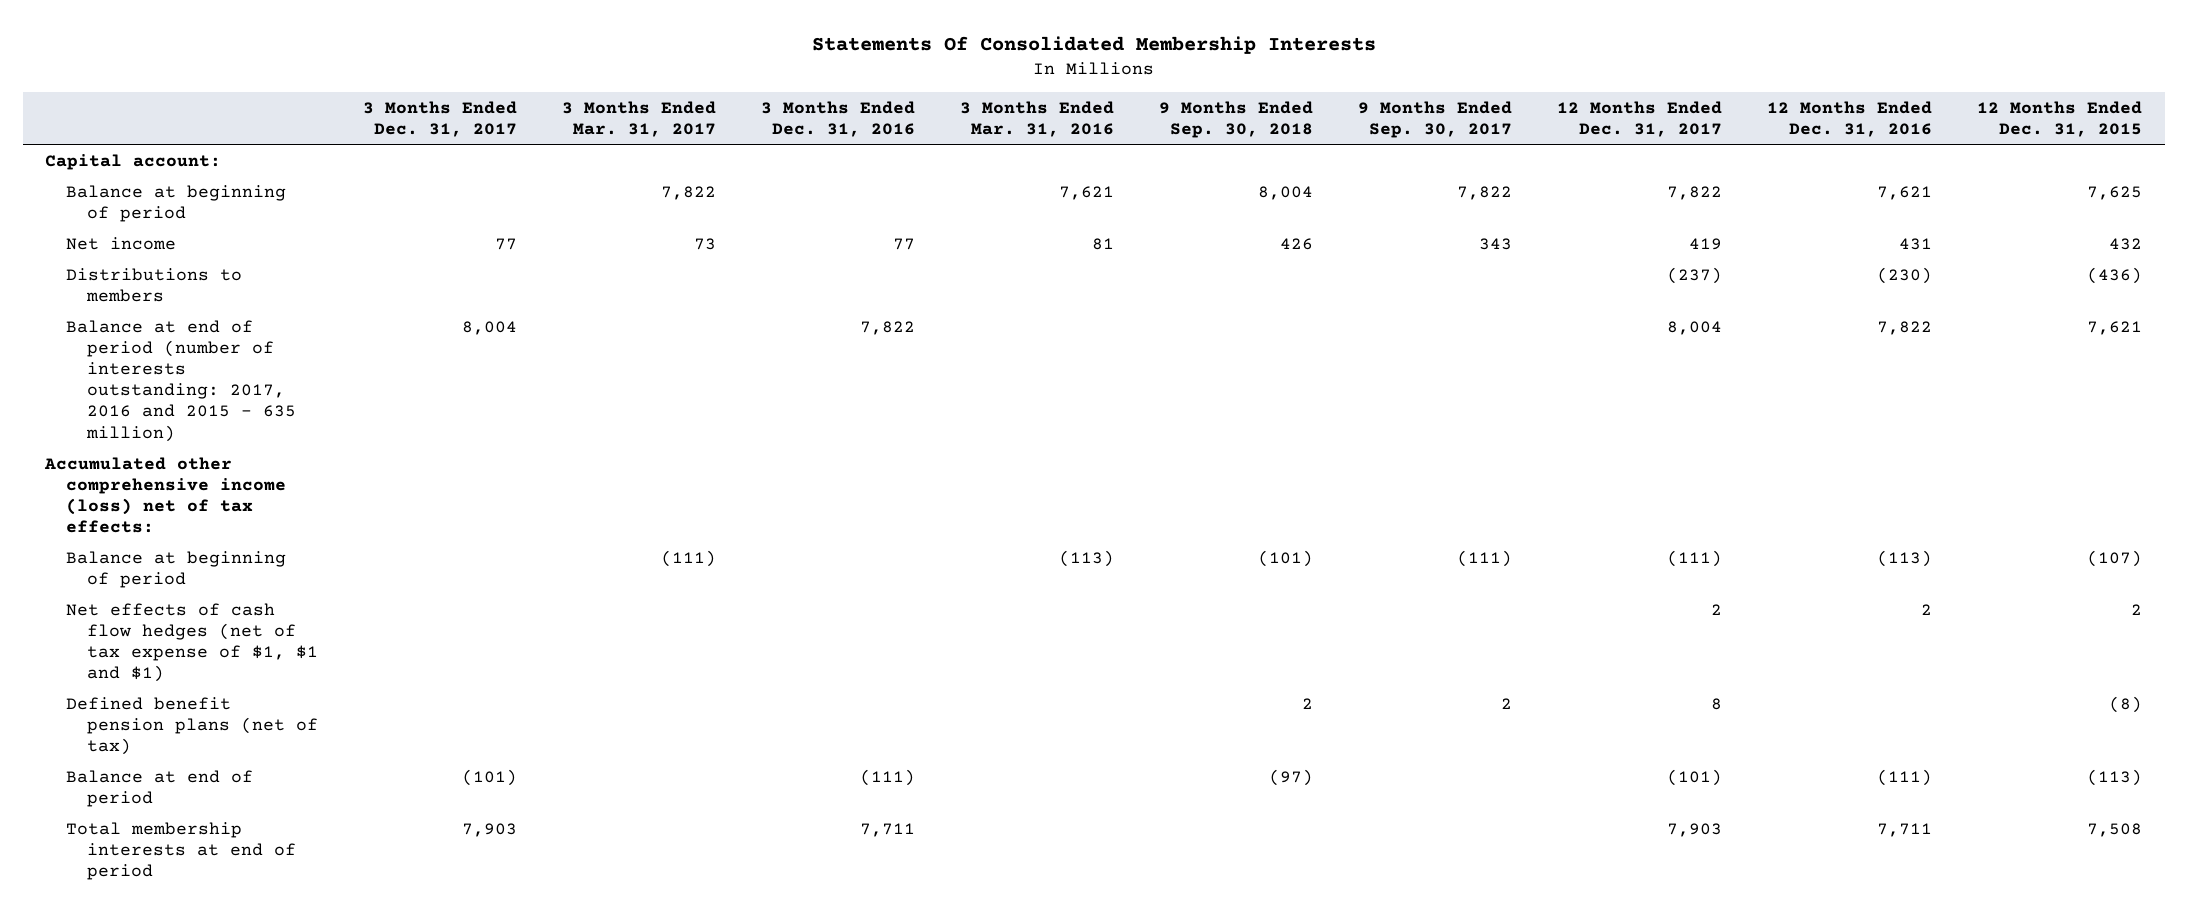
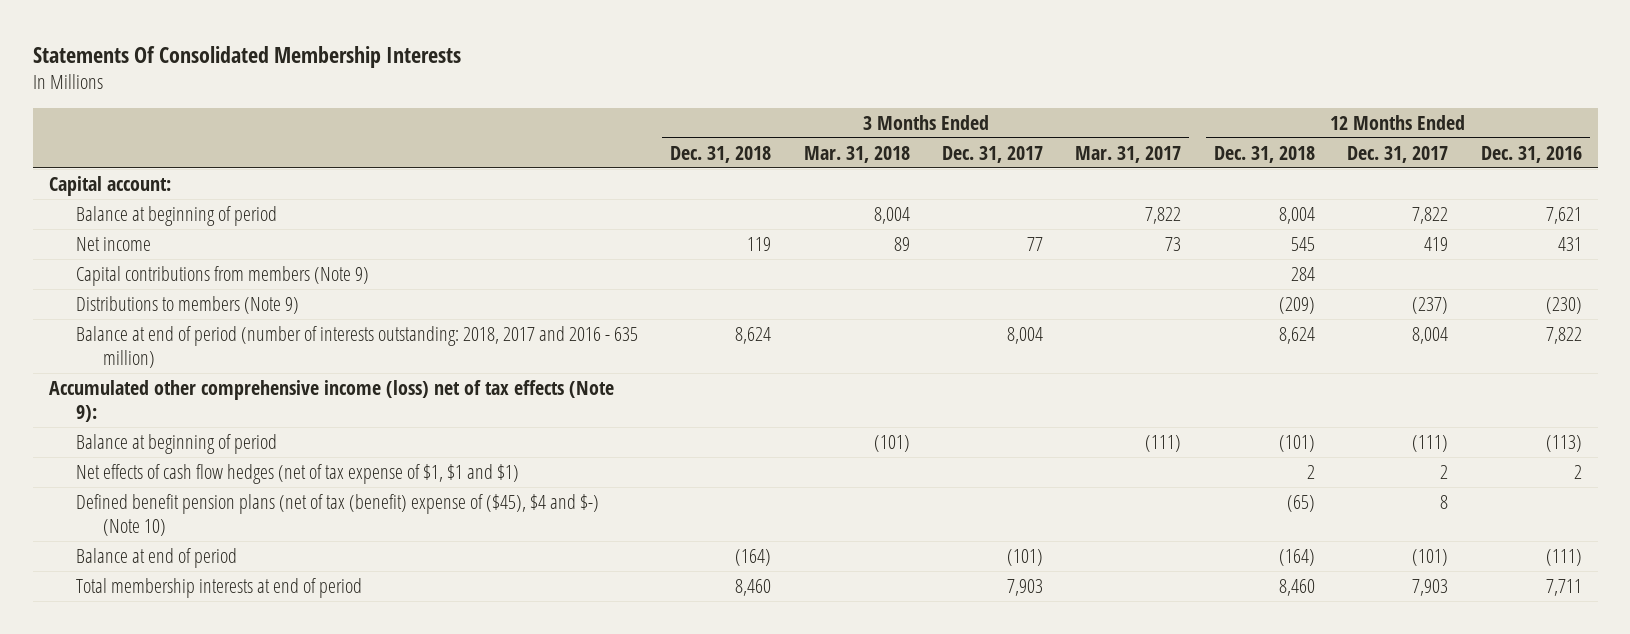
[761,100,916,138] 3 Months Ended Dec. 31, 2016 -> none
[960,100,1115,138] 3 Months Ended Mar. 31, 2016 -> none
[1159,100,1314,139] 9 Months Ended Sep. 30, 2018 -> none
[1358,100,1513,139] 9 Months Ended Sep. 30, 2017 -> none
[1977,100,2143,138] 12 Months Ended Dec. 31, 2015 -> none
none -> [670,145,772,163] Dec. 31, 2018
none -> [803,145,910,163] Mar. 31, 2018
none -> [1213,145,1315,163] Dec. 31, 2018
none -> [75,265,369,286] Capital contributions from members (Note 9)
[66,267,243,302] Distributions to members -> [75,295,299,314] Distributions to members (Note 9)
[66,319,297,442] Balance at end of period (number of interests outstanding: 2017, 2016 and 2015 - 635 million) -> [75,325,638,368] Balance at end of period (number of interests outstanding: 2018, 2017 and 2016 - 635 million)
[44,456,287,534] Accumulated other comprehensive income (loss) net of tax effects: -> [48,379,614,422] Accumulated other comprehensive income (loss) net of tax effects (Note 9):
[66,696,319,756] Defined benefit pension plans (net of tax) -> [75,493,599,536] Defined benefit pension plans (net of tax (benefit) expense of ($45), $4 and $-) (Note 10)

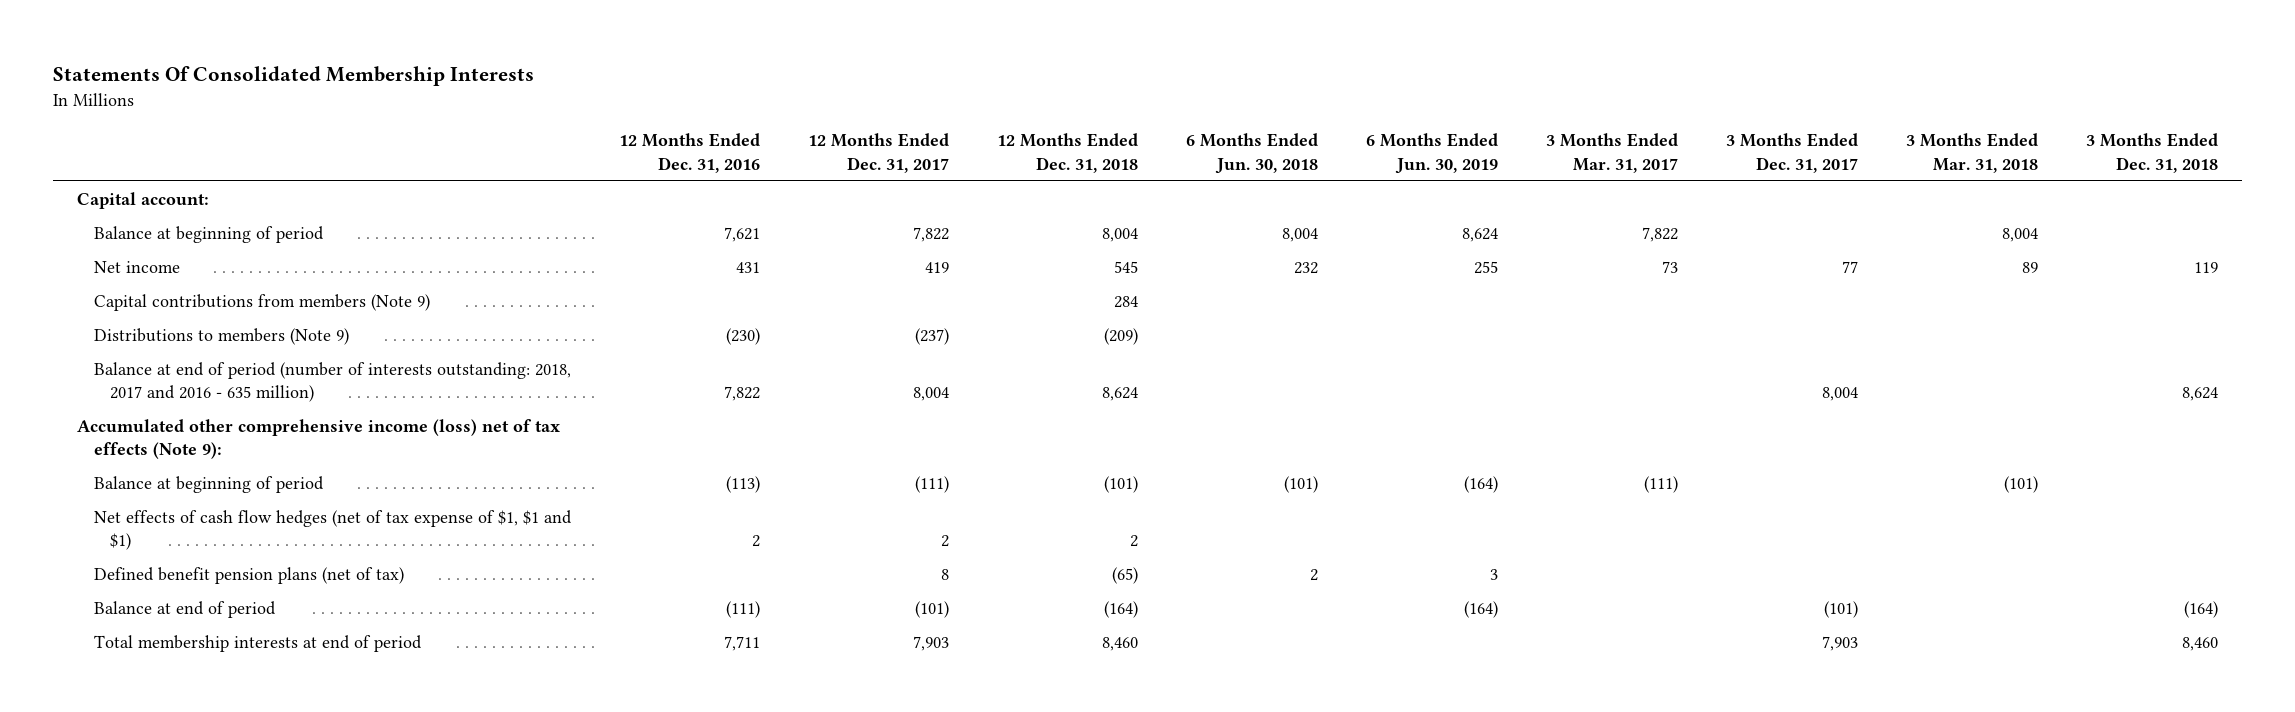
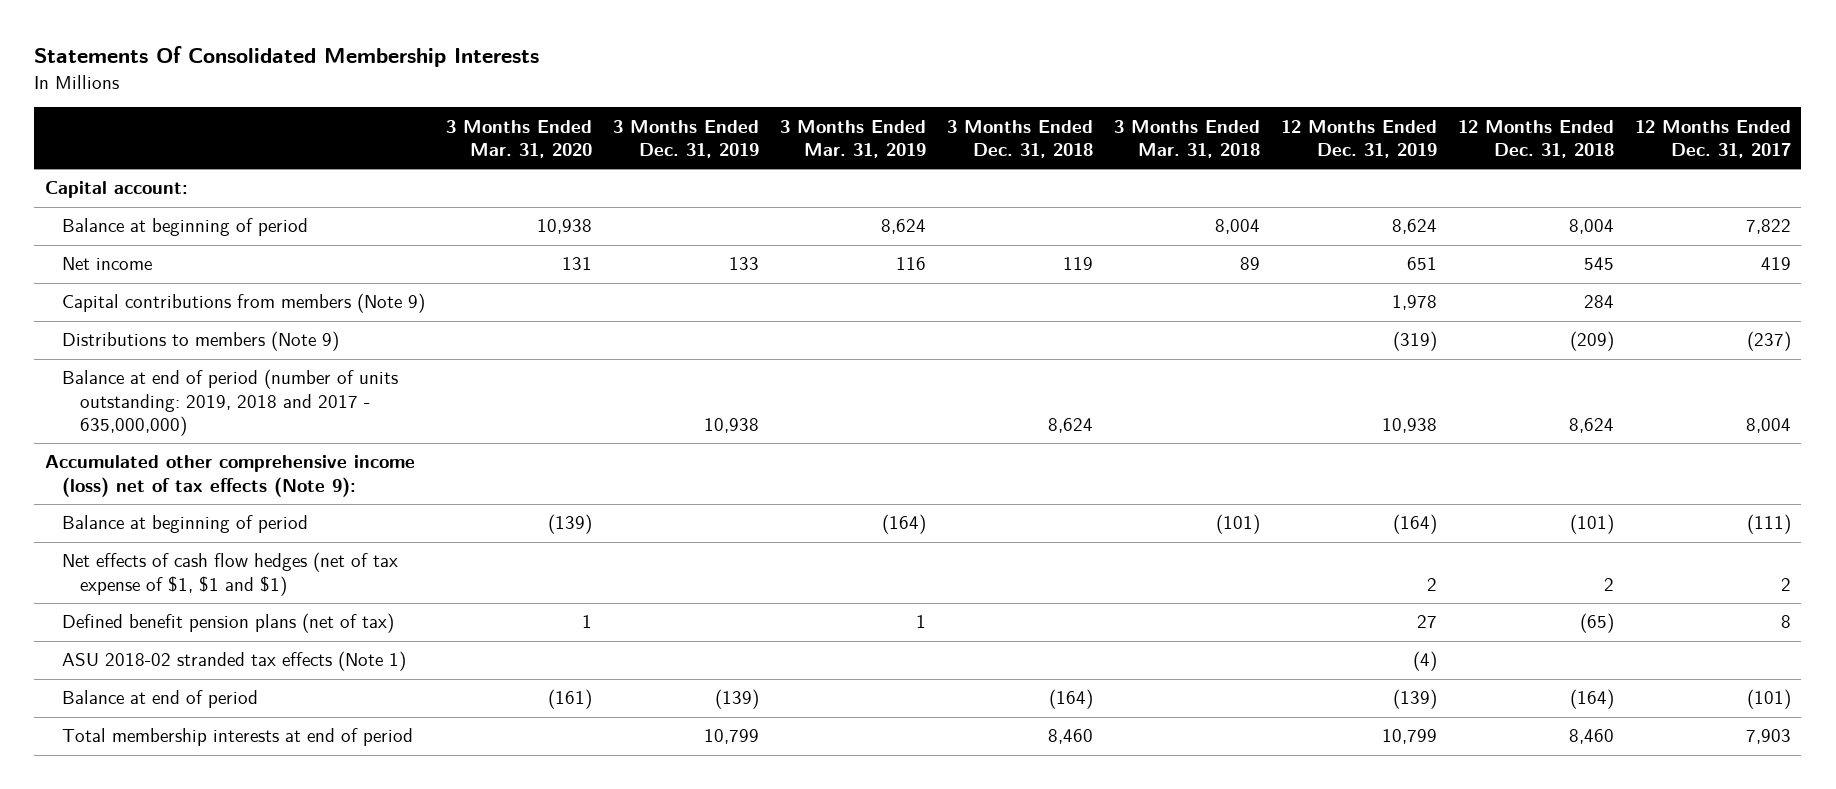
[618,133,760,173] 12 Months Ended Dec. 31, 2016 -> none
[1185,133,1318,174] 6 Months Ended Jun. 30, 2018 -> none
[1365,133,1498,174] 6 Months Ended Jun. 30, 2019 -> none
[1545,133,1678,173] 3 Months Ended Mar. 31, 2017 -> none
[1725,133,1858,173] 3 Months Ended Dec. 31, 2017 -> none
none -> [446,119,593,158] 3 Months Ended Mar. 31, 2020
none -> [613,119,760,158] 3 Months Ended Dec. 31, 2019
none -> [780,119,927,158] 3 Months Ended Mar. 31, 2019
none -> [1280,119,1437,158] 12 Months Ended Dec. 31, 2019
[93,361,571,403] Balance at end of period (number of interests outstanding: 2018, 2017 and 2016 - 635 million) -> [62,369,399,436] Balance at end of period (number of units outstanding: 2019, 2018 and 2017 - 635,000,000)
none -> [62,651,407,672] ASU 2018-02 stranded tax effects (Note 1)

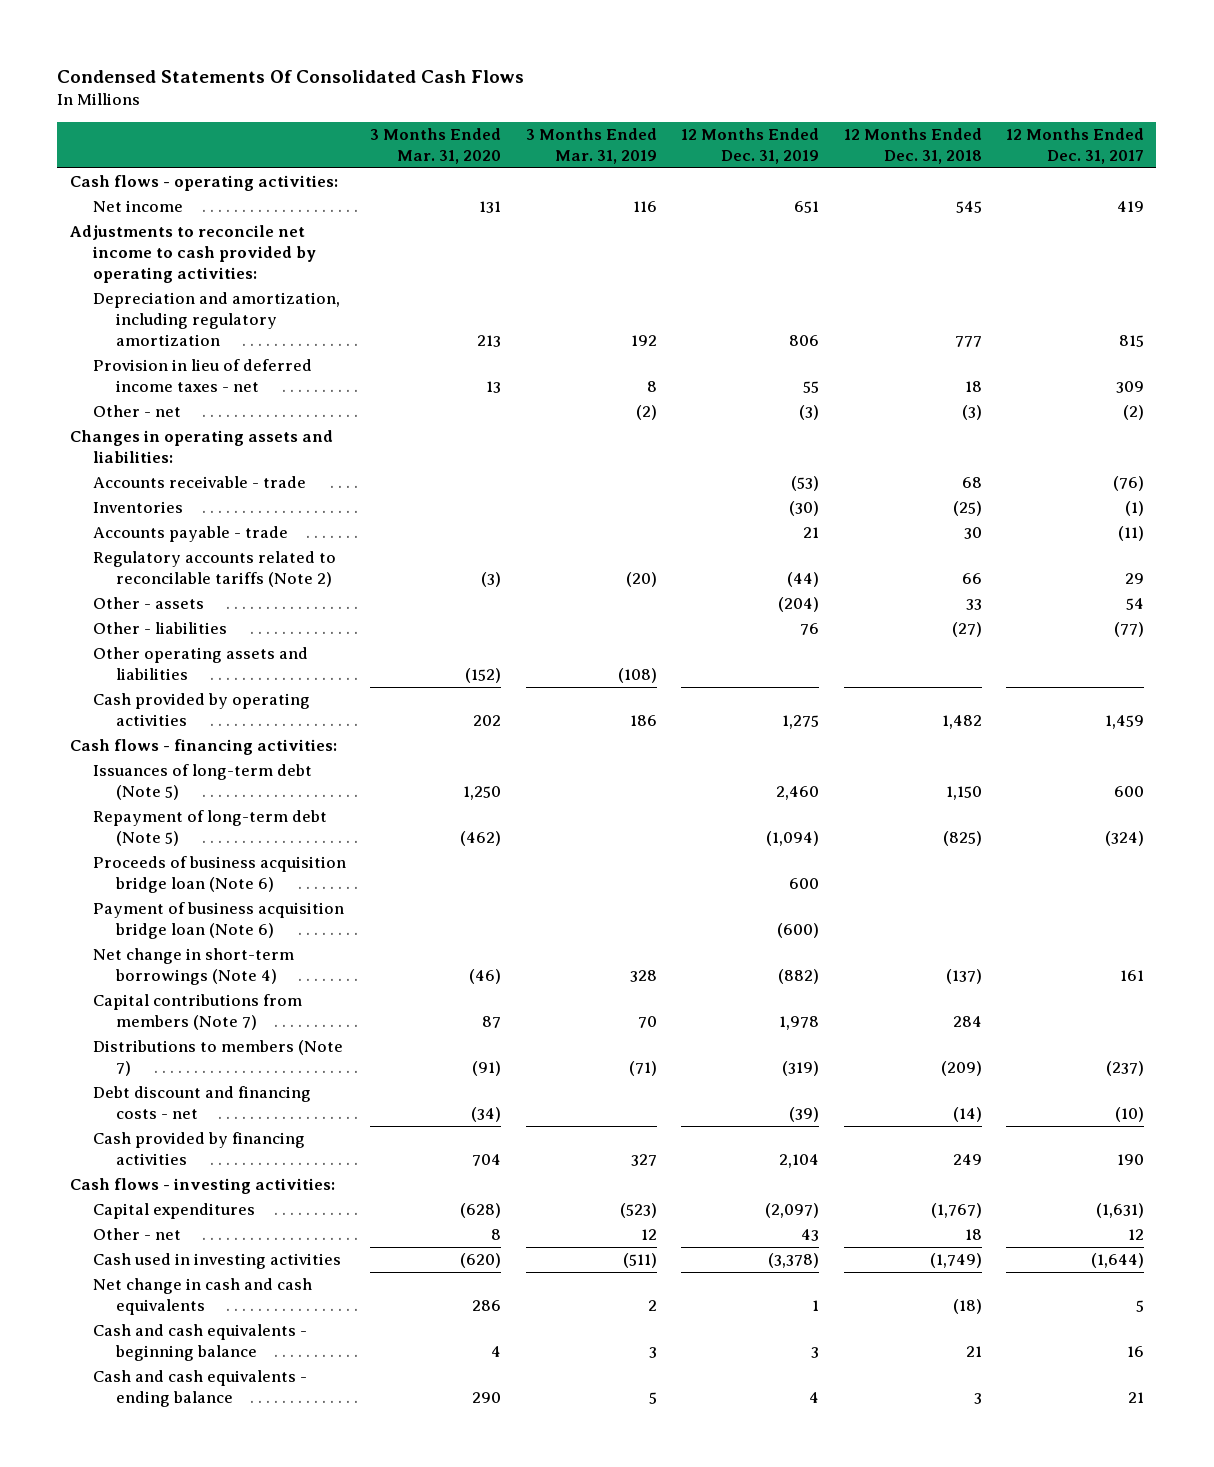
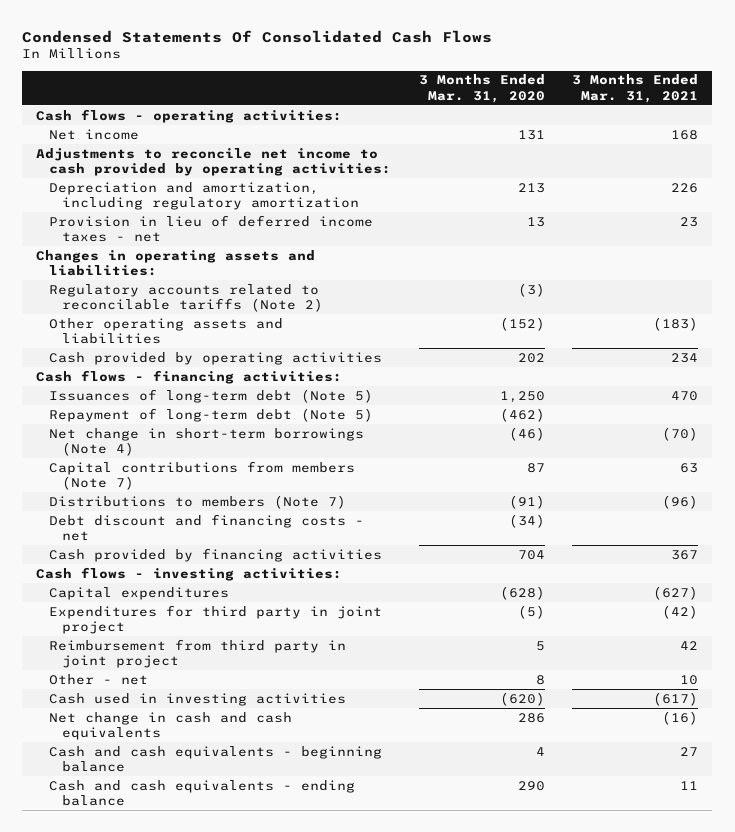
[525,128,657,165] 3 Months Ended Mar. 31, 2019 -> none
[681,128,820,165] 12 Months Ended Dec. 31, 2019 -> none
[843,128,982,165] 12 Months Ended Dec. 31, 2018 -> none
[1006,128,1145,165] 12 Months Ended Dec. 31, 2017 -> none
none -> [572,74,699,103] 3 Months Ended Mar. 31, 2021
[92,405,181,418] Other - net -> none
[92,476,306,489] Accounts receivable - trade -> none
[92,501,183,514] Inventories -> none
[92,526,288,543] Accounts payable - trade -> none
[92,597,204,610] Other - assets -> none
[92,622,227,635] Other - liabilities -> none
[92,856,346,894] Proceeds of business acquisition bridge loan (Note 6) -> none
[92,902,344,940] Payment of business acquisition bridge loan (Note 6) -> none
none -> [49,604,383,635] Expenditures for third party in joint project
none -> [49,638,347,669] Reimbursement from third party in joint project

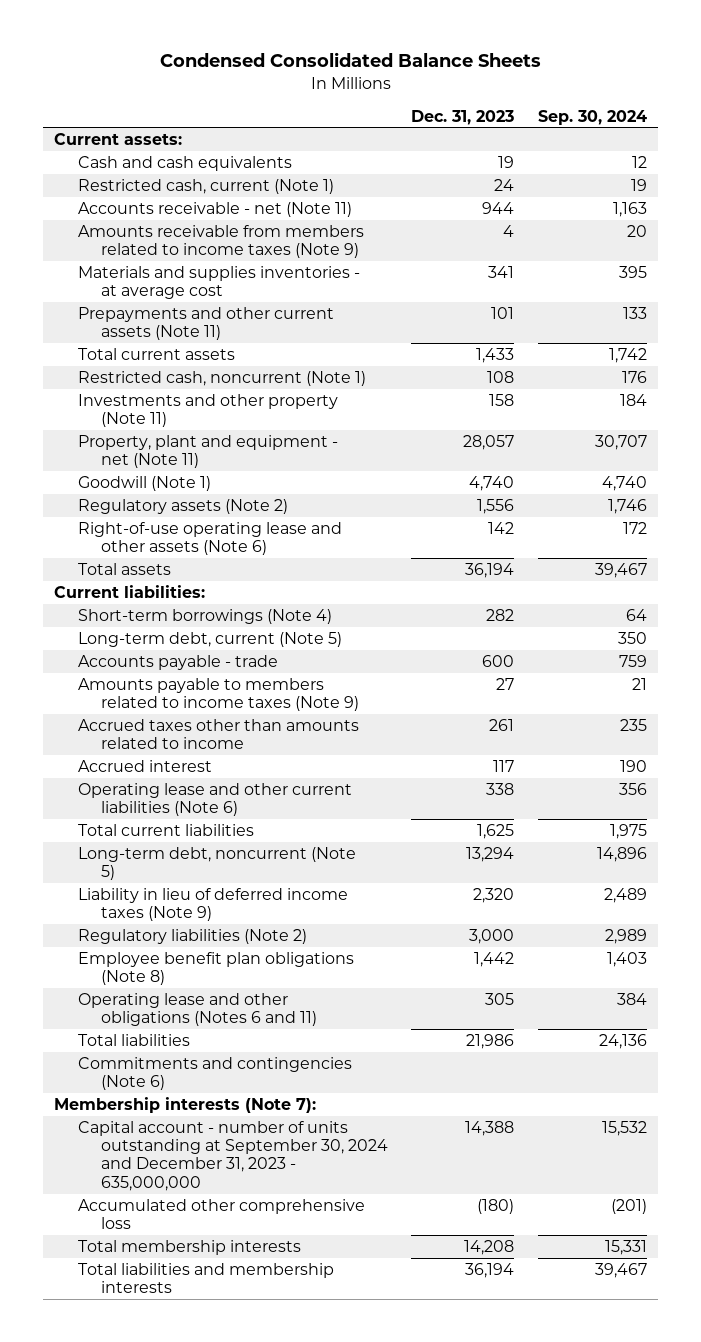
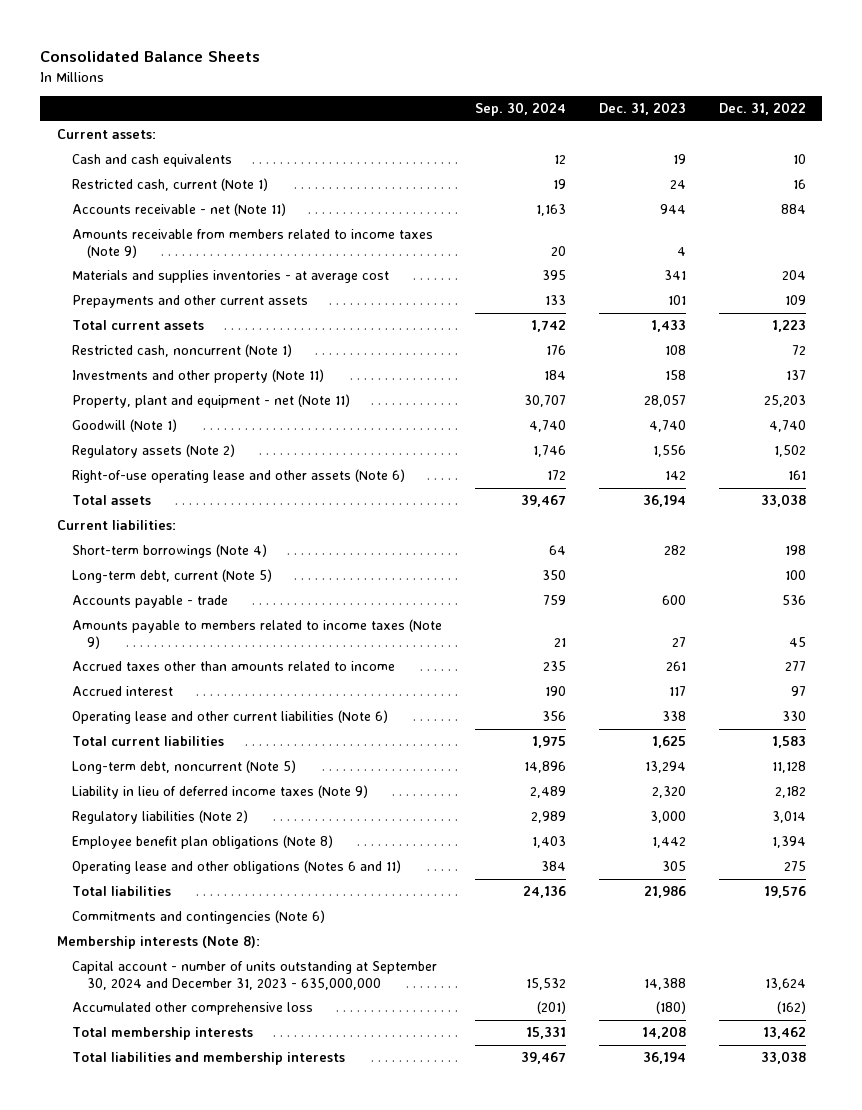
[159,52,541,68] Condensed Consolidated Balance Sheets -> [40,51,261,63] Consolidated Balance Sheets
none -> [718,102,806,116] Dec. 31, 2022
[77,307,334,341] Prepayments and other current assets (Note 11) -> [71,295,308,309] Prepayments and other current assets
[54,1097,317,1114] Membership interests (Note 7): -> [56,936,260,950] Membership interests (Note 8):

